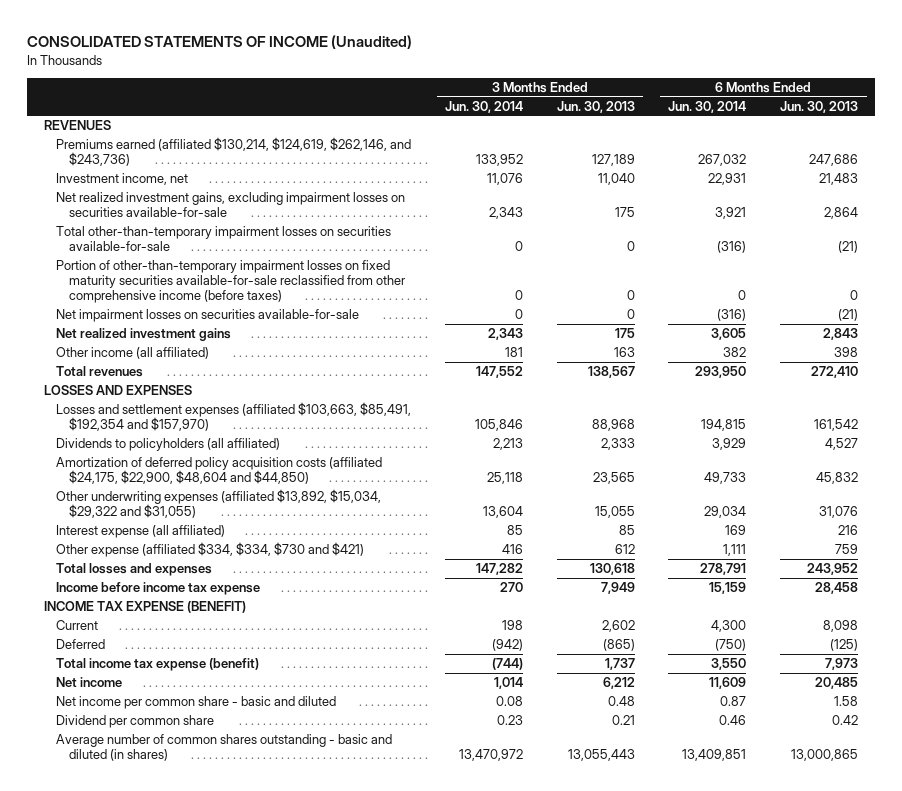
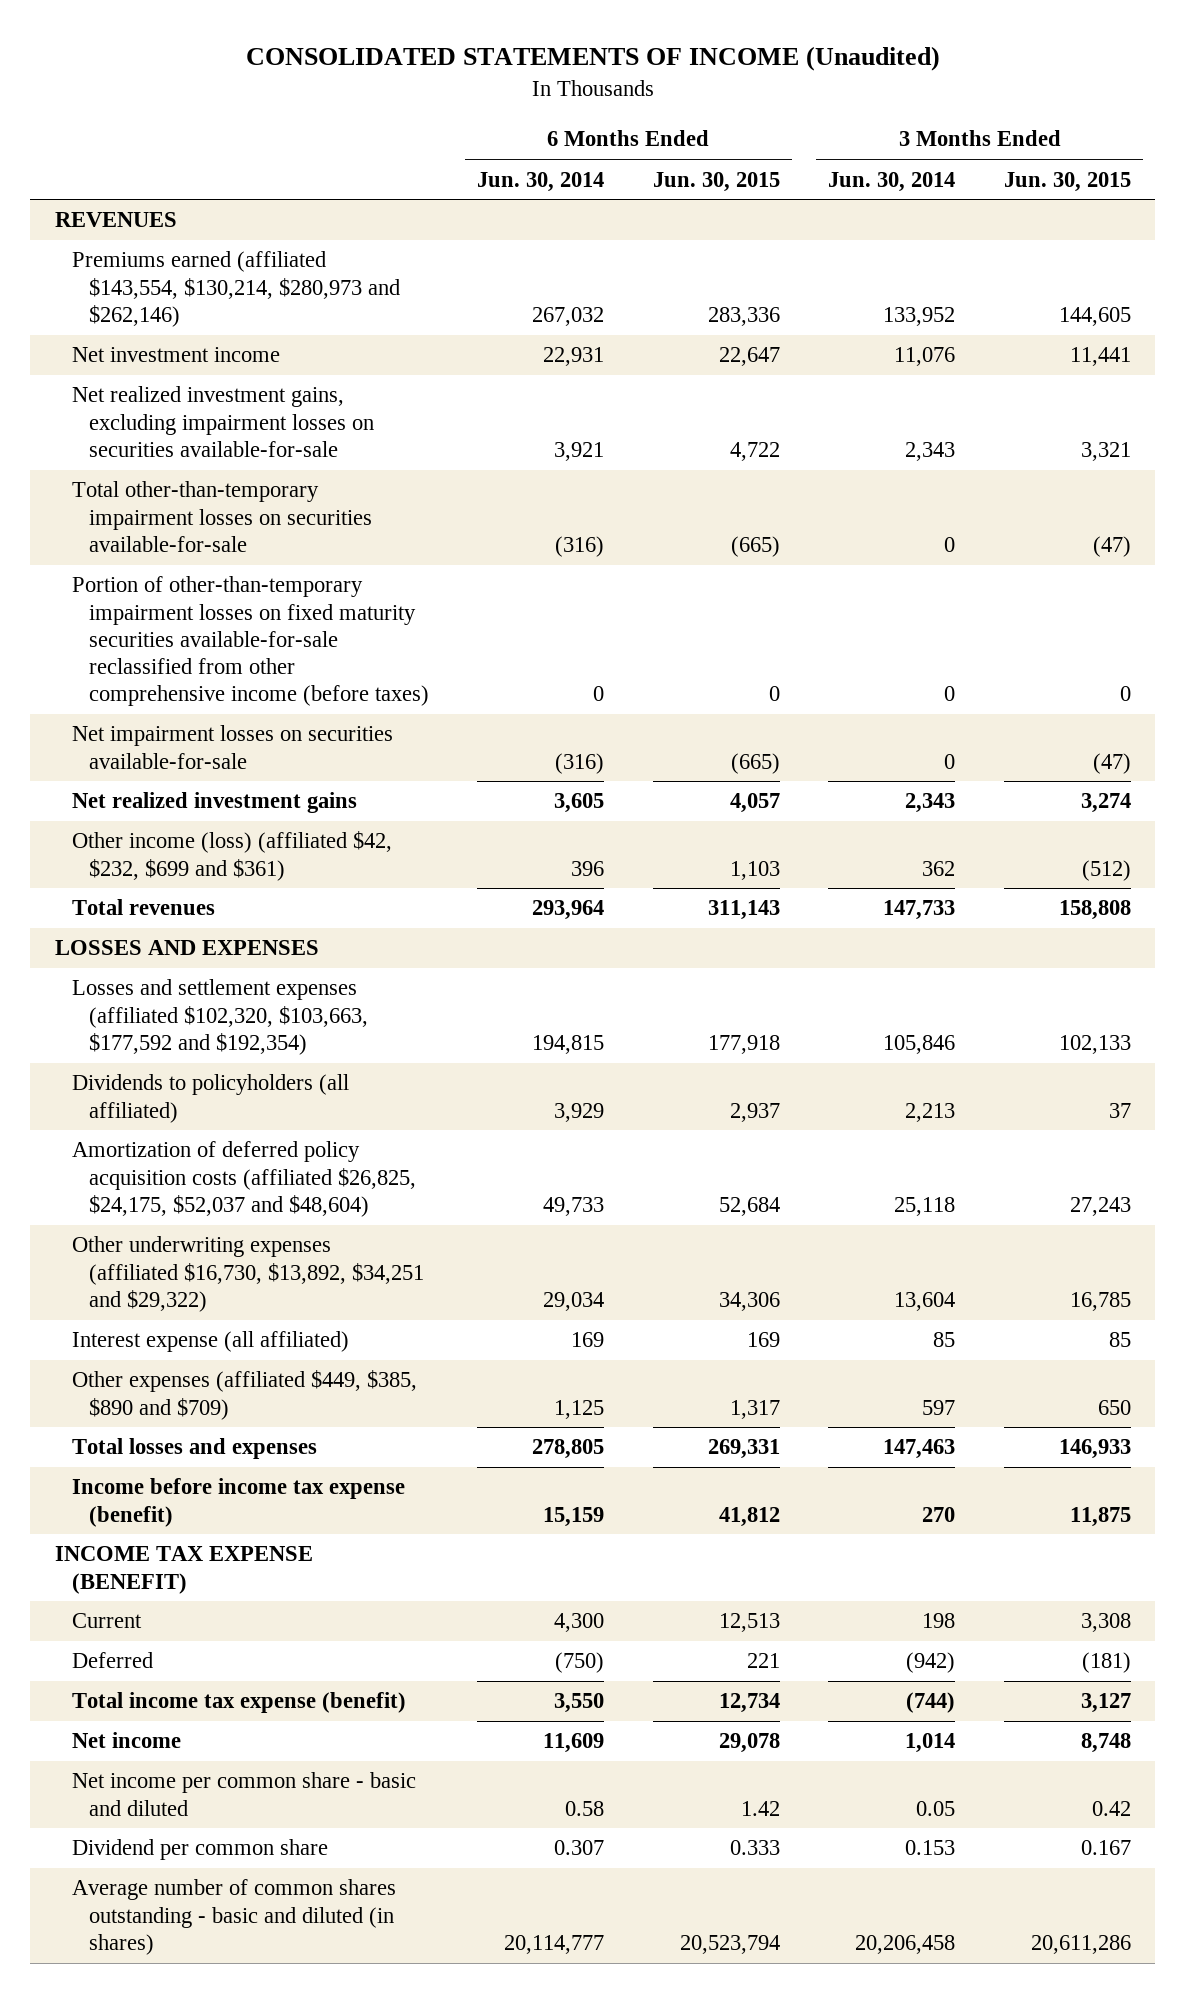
[556,100,635,113] Jun. 30, 2013 -> none
[780,100,859,113] Jun. 30, 2013 -> none
none -> [652,171,780,192] Jun. 30, 2015
none -> [1003,171,1131,192] Jun. 30, 2015
[56,137,412,167] Premiums earned (affiliated $130,214, $124,619, $262,146, and $243,736) -> [71,251,400,327] Premiums earned (affiliated $143,554, $130,214, $280,973 and $262,146)
[56,173,189,186] Investment income, net -> [71,347,280,363] Net investment income
[56,347,210,360] Other income (all affiliated) -> none
none -> [71,831,392,881] Other income (loss) (affiliated $42, $232, $699 and $361)
[476,366,524,379] 147,552 -> [883,900,956,921] 147,733
[695,366,747,379] 293,950 -> [532,900,605,921] 293,964
[56,402,412,432] Losses and settlement expenses (affiliated $103,663, $85,491, $192,354 and $157,970) -> [71,979,368,1055] Losses and settlement expenses (affiliated $102,320, $103,663, $177,592 and $192,354)
[56,457,383,485] Amortization of deferred policy acquisition costs (affiliated $24,175, $22,900, $48,604 and $44,850) -> [71,1141,416,1217] Amortization of deferred policy acquisition costs (affiliated $26,825, $24,175, $52,037 and $48,604)
[56,489,382,519] Other underwriting expenses (affiliated $13,892, $15,034, $29,322 and $31,055) -> [71,1236,424,1312] Other underwriting expenses (affiliated $16,730, $13,892, $34,251 and $29,322)
[56,542,365,558] Other expense (affiliated $334, $334, $730 and $421) -> [71,1370,417,1420] Other expenses (affiliated $449, $385, $890 and $709)
[502,544,524,555] 416 -> [922,1399,956,1415] 597
[723,544,747,557] 1,111 -> [554,1399,605,1419] 1,125
[476,563,524,576] 147,282 -> [883,1439,956,1460] 147,463
[700,563,747,576] 278,791 -> [532,1439,605,1460] 278,805
[56,582,261,596] Income before income tax expense -> [71,1478,405,1527] Income before income tax expense (benefit)
[496,696,524,707] 0.08 -> [916,1800,956,1816] 0.05
[720,696,747,707] 0.87 -> [565,1800,605,1816] 0.58
[497,715,524,726] 0.23 -> [905,1840,956,1856] 0.153
[719,715,747,726] 0.46 -> [554,1840,605,1856] 0.307
[459,749,524,762] 13,470,972 -> [855,1934,956,1954] 20,206,458
[682,749,747,762] 13,409,851 -> [504,1934,605,1954] 20,114,777

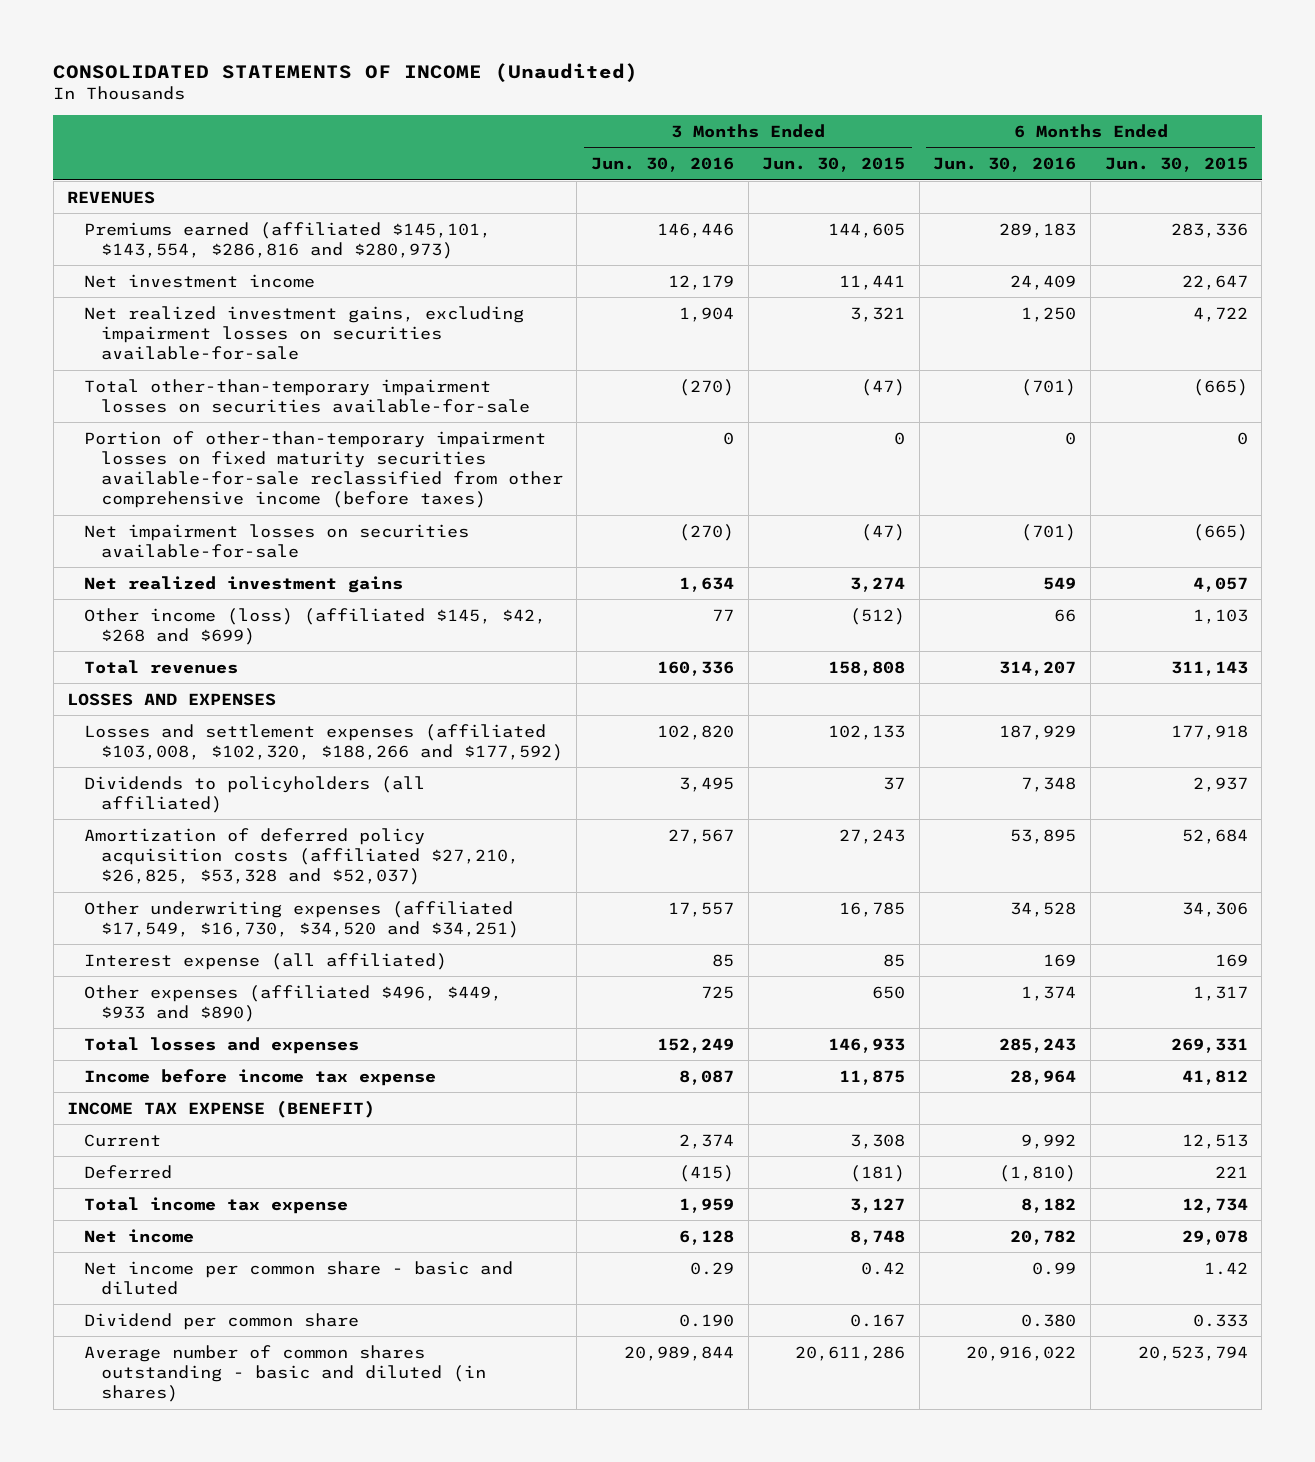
[477,171,605,192] Jun. 30, 2014 -> none
[828,171,956,192] Jun. 30, 2014 -> none
none -> [591,157,735,173] Jun. 30, 2016
none -> [933,157,1077,173] Jun. 30, 2016
[71,251,400,327] Premiums earned (affiliated $143,554, $130,214, $280,973 and $262,146) -> [84,221,492,259] Premiums earned (affiliated $145,101, $143,554, $286,816 and $280,973)
[71,831,392,881] Other income (loss) (affiliated $42, $232, $699 and $361) -> [84,607,547,645] Other income (loss) (affiliated $145, $42, $268 and $699)
[71,979,368,1055] Losses and settlement expenses (affiliated $102,320, $103,663, $177,592 and $192,354) -> [84,723,563,761] Losses and settlement expenses (affiliated $103,008, $102,320, $188,266 and $177,592)
[71,1141,416,1217] Amortization of deferred policy acquisition costs (affiliated $26,825, $24,175, $52,037 and $48,604) -> [84,827,519,885] Amortization of deferred policy acquisition costs (affiliated $27,210, $26,825, $53,328 and $52,037)
[71,1236,424,1312] Other underwriting expenses (affiliated $16,730, $13,892, $34,251 and $29,322) -> [84,900,519,938] Other underwriting expenses (affiliated $17,549, $16,730, $34,520 and $34,251)
[71,1370,417,1420] Other expenses (affiliated $449, $385, $890 and $709) -> [84,984,503,1022] Other expenses (affiliated $496, $449, $933 and $890)
[71,1478,405,1527] Income before income tax expense (benefit) -> [84,1068,437,1086] Income before income tax expense
[71,1692,406,1714] Total income tax expense (benefit) -> [84,1196,349,1214] Total income tax expense

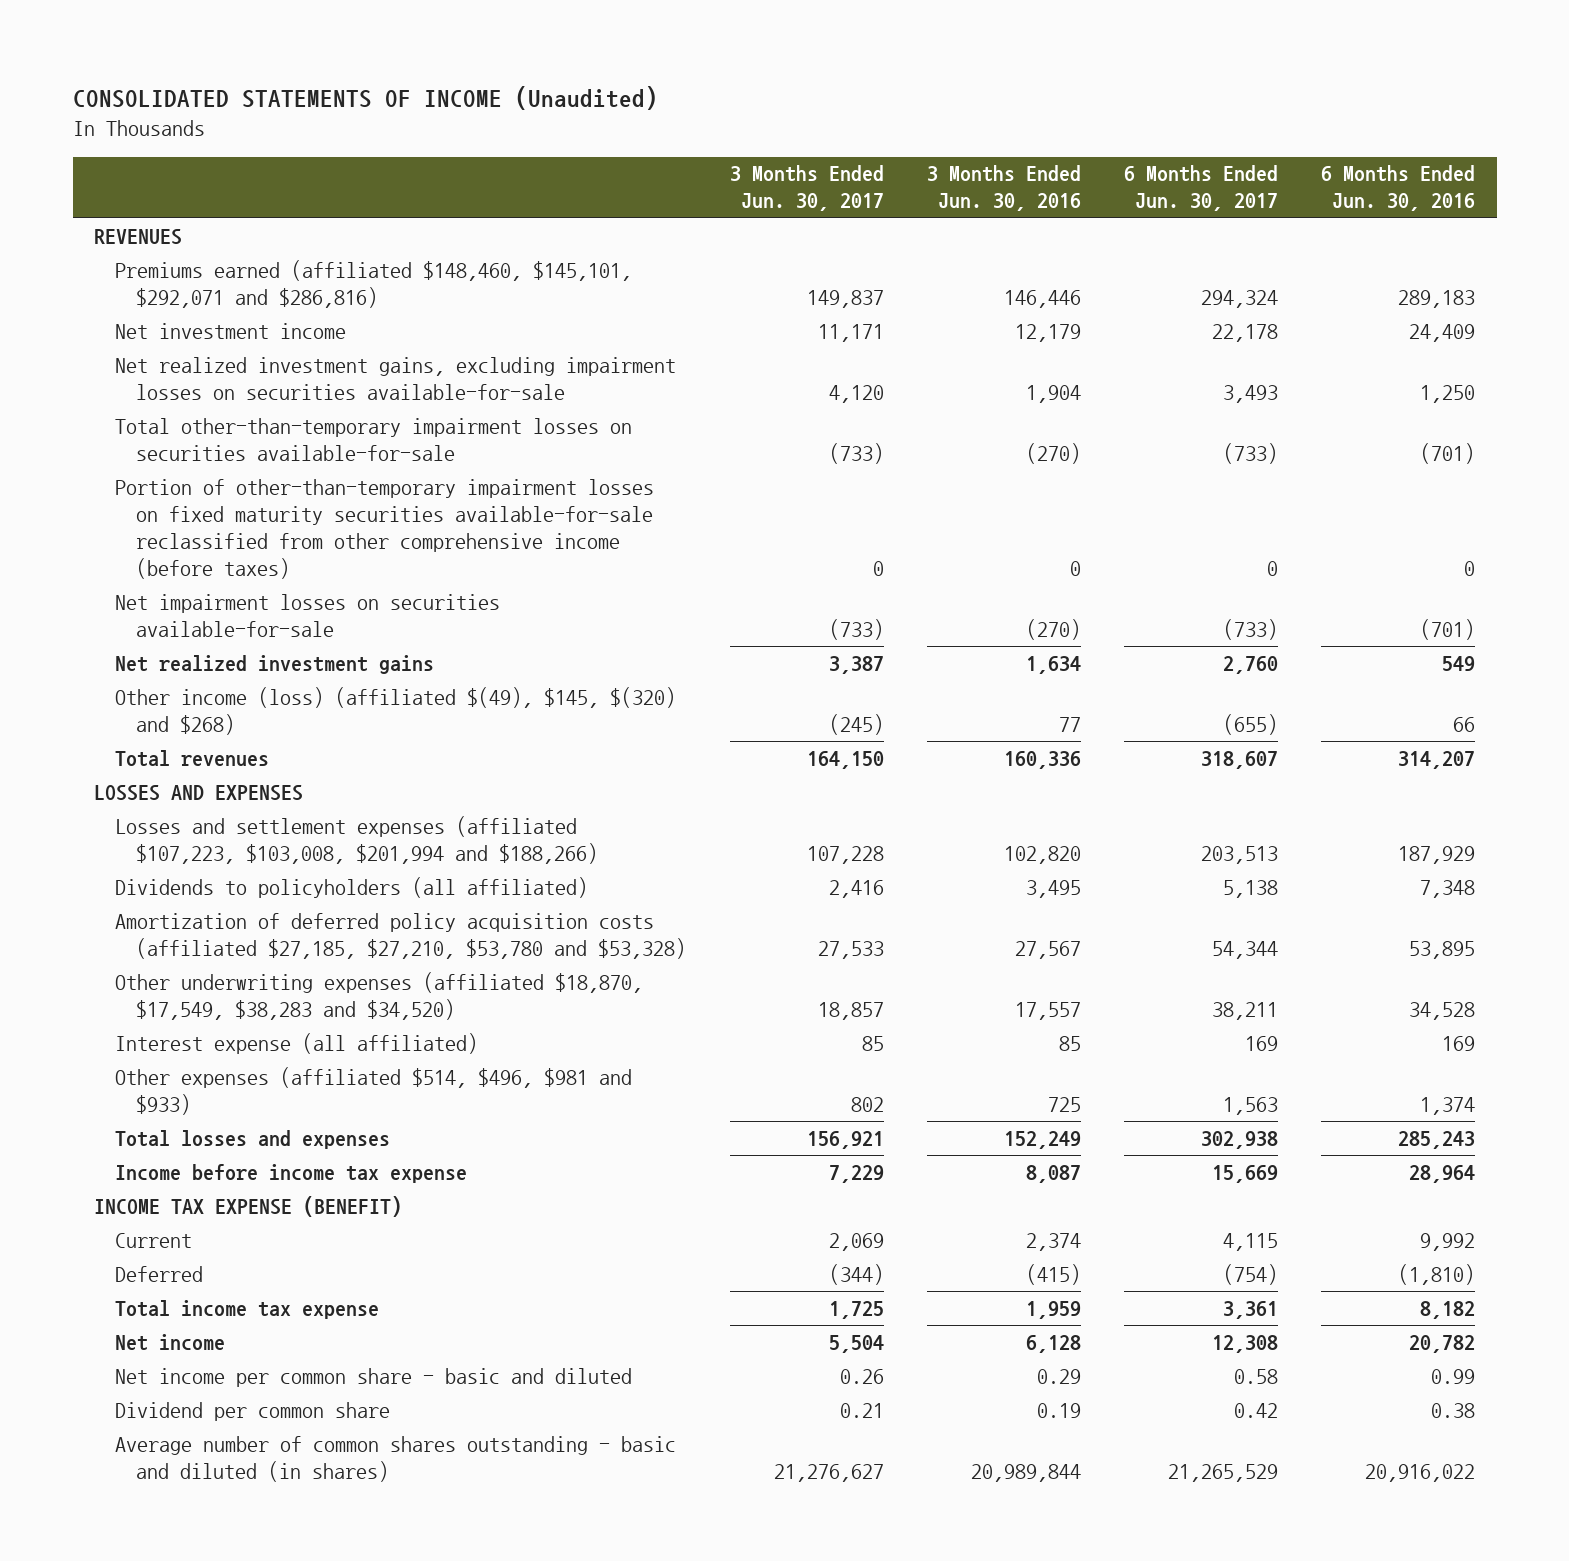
[762,157,906,173] Jun. 30, 2015 -> none
[1104,157,1248,173] Jun. 30, 2015 -> none
none -> [729,165,884,212] 3 Months Ended Jun. 30, 2017
none -> [1123,165,1278,212] 6 Months Ended Jun. 30, 2017
[84,221,492,259] Premiums earned (affiliated $145,101, $143,554, $286,816 and $280,973) -> [115,259,633,308] Premiums earned (affiliated $148,460, $145,101, $292,071 and $286,816)
[84,607,547,645] Other income (loss) (affiliated $145, $42, $268 and $699) -> [115,686,677,735] Other income (loss) (affiliated $(49), $145, $(320) and $268)
[84,723,563,761] Losses and settlement expenses (affiliated $103,008, $102,320, $188,266 and $177,592) -> [115,815,599,864] Losses and settlement expenses (affiliated $107,223, $103,008, $201,994 and $188,266)
[84,827,519,885] Amortization of deferred policy acquisition costs (affiliated $27,210, $26,825, $53,328 and $52,037) -> [115,912,687,959] Amortization of deferred policy acquisition costs (affiliated $27,185, $27,210, $53,780 and $53,328)
[84,900,519,938] Other underwriting expenses (affiliated $17,549, $16,730, $34,520 and $34,251) -> [115,971,644,1020] Other underwriting expenses (affiliated $18,870, $17,549, $38,283 and $34,520)
[84,984,503,1022] Other expenses (affiliated $496, $449, $933 and $890) -> [115,1066,633,1115] Other expenses (affiliated $514, $496, $981 and $933)
[679,1313,735,1327] 0.190 -> [1036,1402,1081,1418] 0.19
[1021,1313,1077,1327] 0.380 -> [1431,1402,1476,1418] 0.38

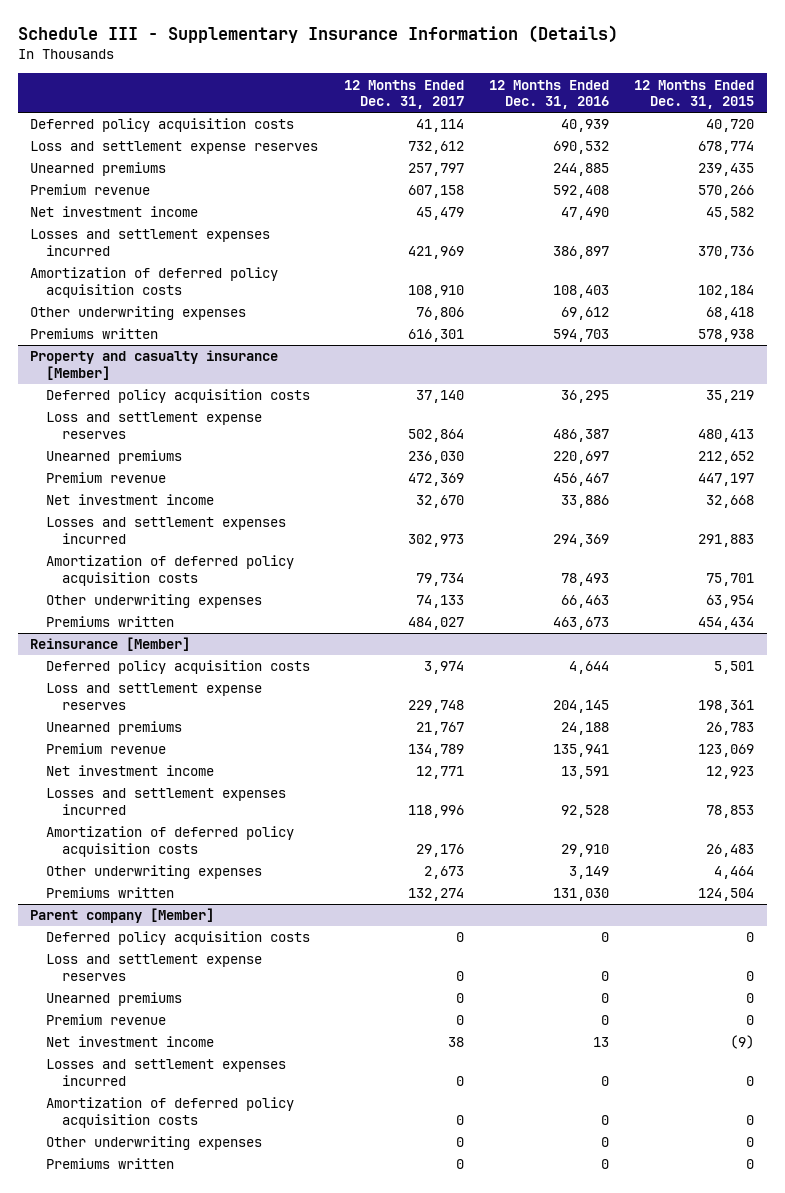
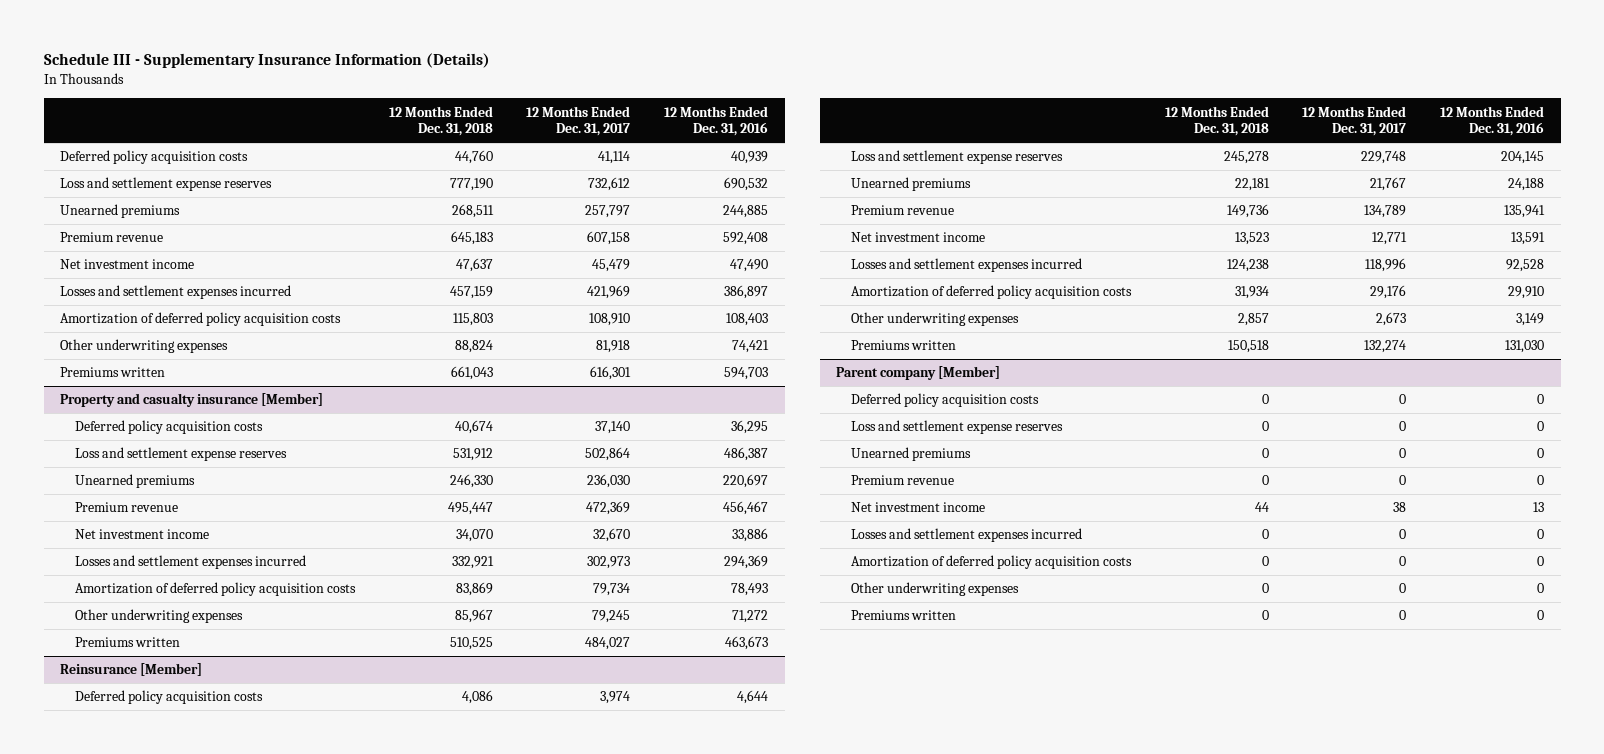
[634,79,755,110] 12 Months Ended Dec. 31, 2015 -> none
none -> [388,105,493,137] 12 Months Ended Dec. 31, 2018
[415,307,464,321] 76,806 -> [596,340,631,354] 81,918
[561,307,610,321] 69,612 -> [731,340,769,354] 74,421
[415,595,464,609] 74,133 -> [592,610,631,624] 79,245
[561,595,610,609] 66,463 -> [731,610,768,624] 71,272

